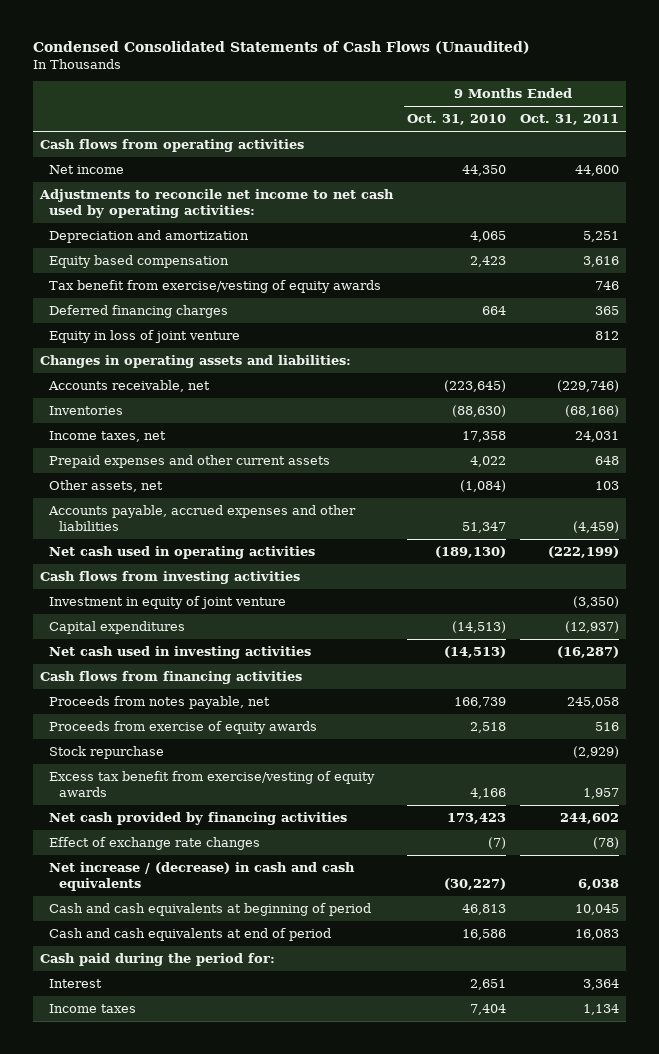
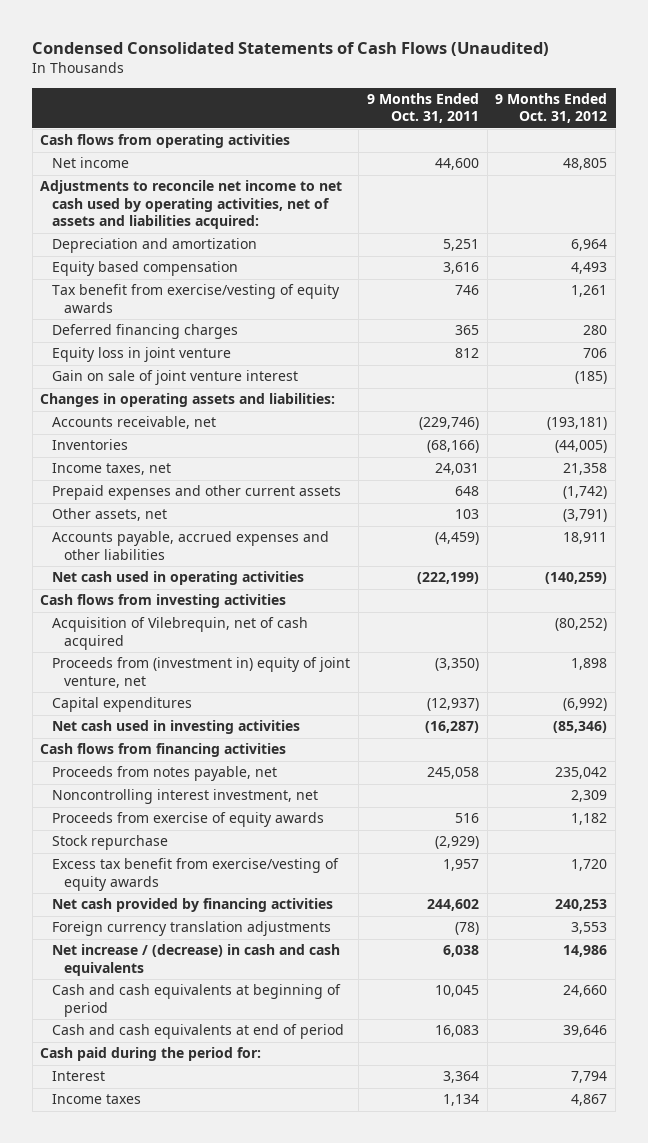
[407,114,507,126] Oct. 31, 2010 -> none
none -> [495,92,608,124] 9 Months Ended Oct. 31, 2012
[39,189,395,218] Adjustments to reconcile net income to net cash used by operating activities: -> [40,180,343,230] Adjustments to reconcile net income to net cash used by operating activities, net of assets and liabilities acquired:
[49,330,241,344] Equity in loss of joint venture -> [52,347,232,363] Equity loss in joint venture
none -> [52,370,299,386] Gain on sale of joint venture interest
none -> [52,617,309,650] Acquisition of Vilebrequin, net of cash acquired
[49,596,287,610] Investment in equity of joint venture -> [52,657,351,688] Proceeds from (investment in) equity of joint venture, net
none -> [52,789,319,805] Noncontrolling interest investment, net
[49,837,261,851] Effect of exchange rate changes -> none
none -> [52,921,332,937] Foreign currency translation adjustments

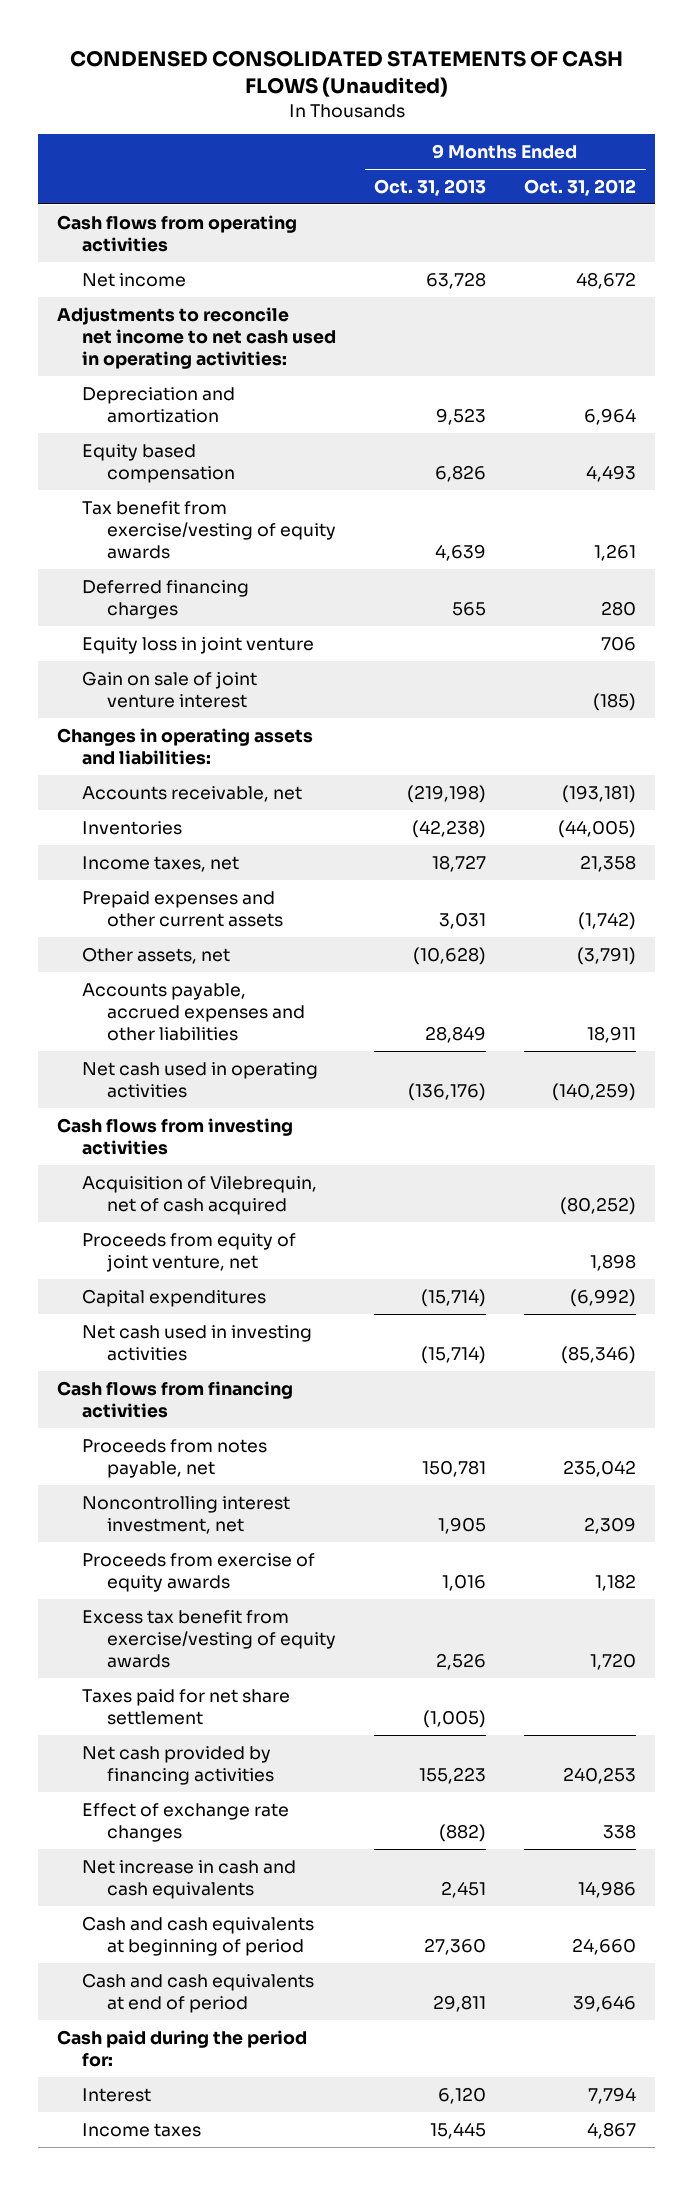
[32,42,550,57] Condensed Consolidated Statements of Cash Flows (Unaudited) -> [69,49,623,98] CONDENSED CONSOLIDATED STATEMENTS OF CASH FLOWS (Unaudited)
[366,92,479,124] 9 Months Ended Oct. 31, 2011 -> none
none -> [374,178,487,196] Oct. 31, 2013
[563,158,608,171] 48,805 -> [576,271,637,289] 48,672
[40,180,343,230] Adjustments to reconcile net income to net cash used by operating activities, net of assets and liabilities acquired: -> [57,306,337,369] Adjustments to reconcile net income to net cash used in operating activities:
[52,657,351,688] Proceeds from (investment in) equity of joint venture, net -> [82,1232,297,1272] Proceeds from equity of joint venture, net
[52,835,169,851] Stock repurchase -> none
none -> [82,1688,291,1725] Taxes paid for net share settlement
[52,921,332,937] Foreign currency translation adjustments -> none
none -> [82,1802,290,1842] Effect of exchange rate changes
[52,944,341,976] Net increase / (decrease) in cash and cash equivalents -> [82,1859,297,1899] Net increase in cash and cash equivalents

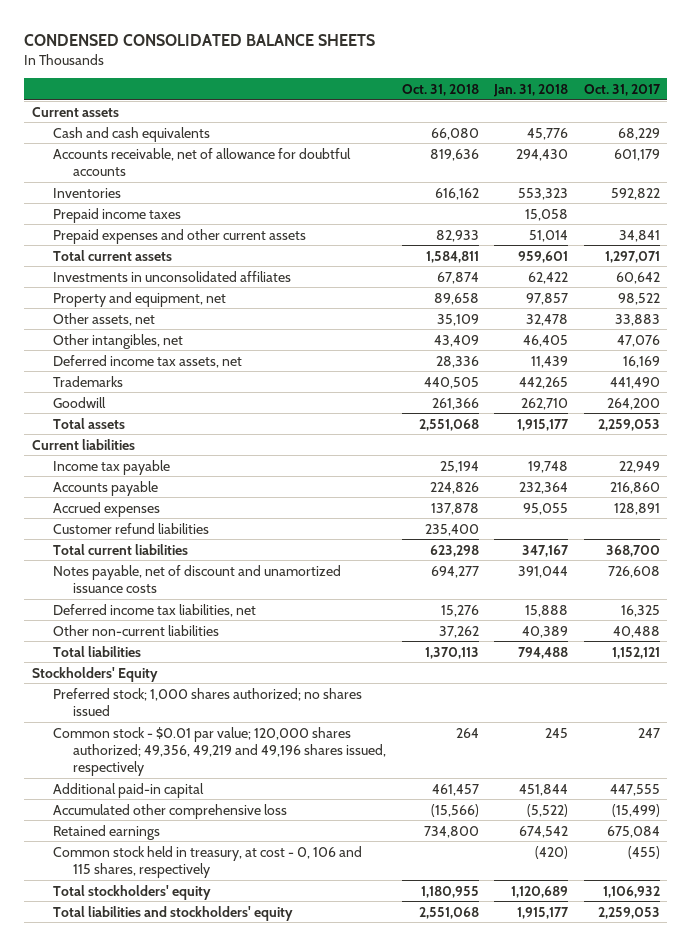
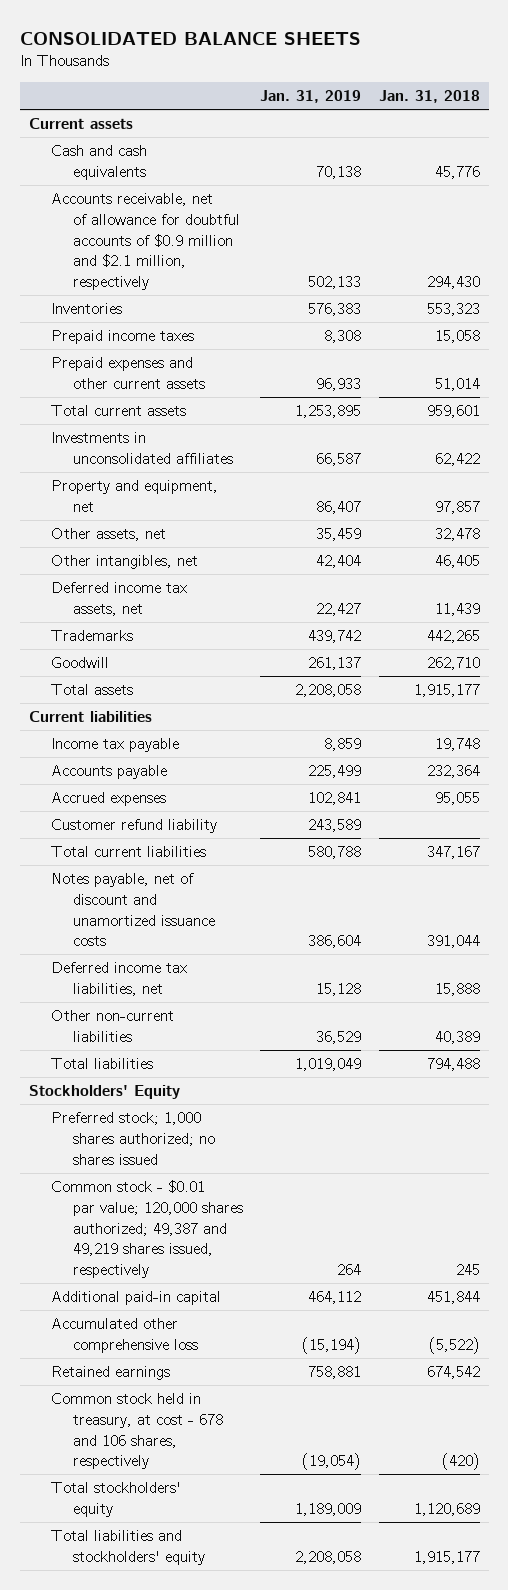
[24,33,376,46] CONDENSED CONSOLIDATED BALANCE SHEETS -> [19,31,361,45] CONSOLIDATED BALANCE SHEETS
[401,83,479,96] Oct. 31, 2018 -> none
[583,83,661,96] Oct. 31, 2017 -> none
none -> [260,90,362,104] Jan. 31, 2019
[52,147,351,176] Accounts receivable, net of allowance for doubtful accounts -> [50,193,240,290] Accounts receivable, net of allowance for doubtful accounts of $0.9 million and $2.1 million, respectively
[52,522,209,534] Customer refund liabilities -> [50,819,217,834] Customer refund liability
[52,726,387,776] Common stock - $0.01 par value; 120,000 shares authorized; 49,356, 49,219 and 49,196 shares issued, respectively -> [50,1180,243,1278] Common stock - $0.01 par value; 120,000 shares authorized; 49,387 and 49,219 shares issued, respectively
[52,845,362,878] Common stock held in treasury, at cost - 0, 106 and 115 shares, respectively -> [50,1393,223,1470] Common stock held in treasury, at cost - 678 and 106 shares, respectively

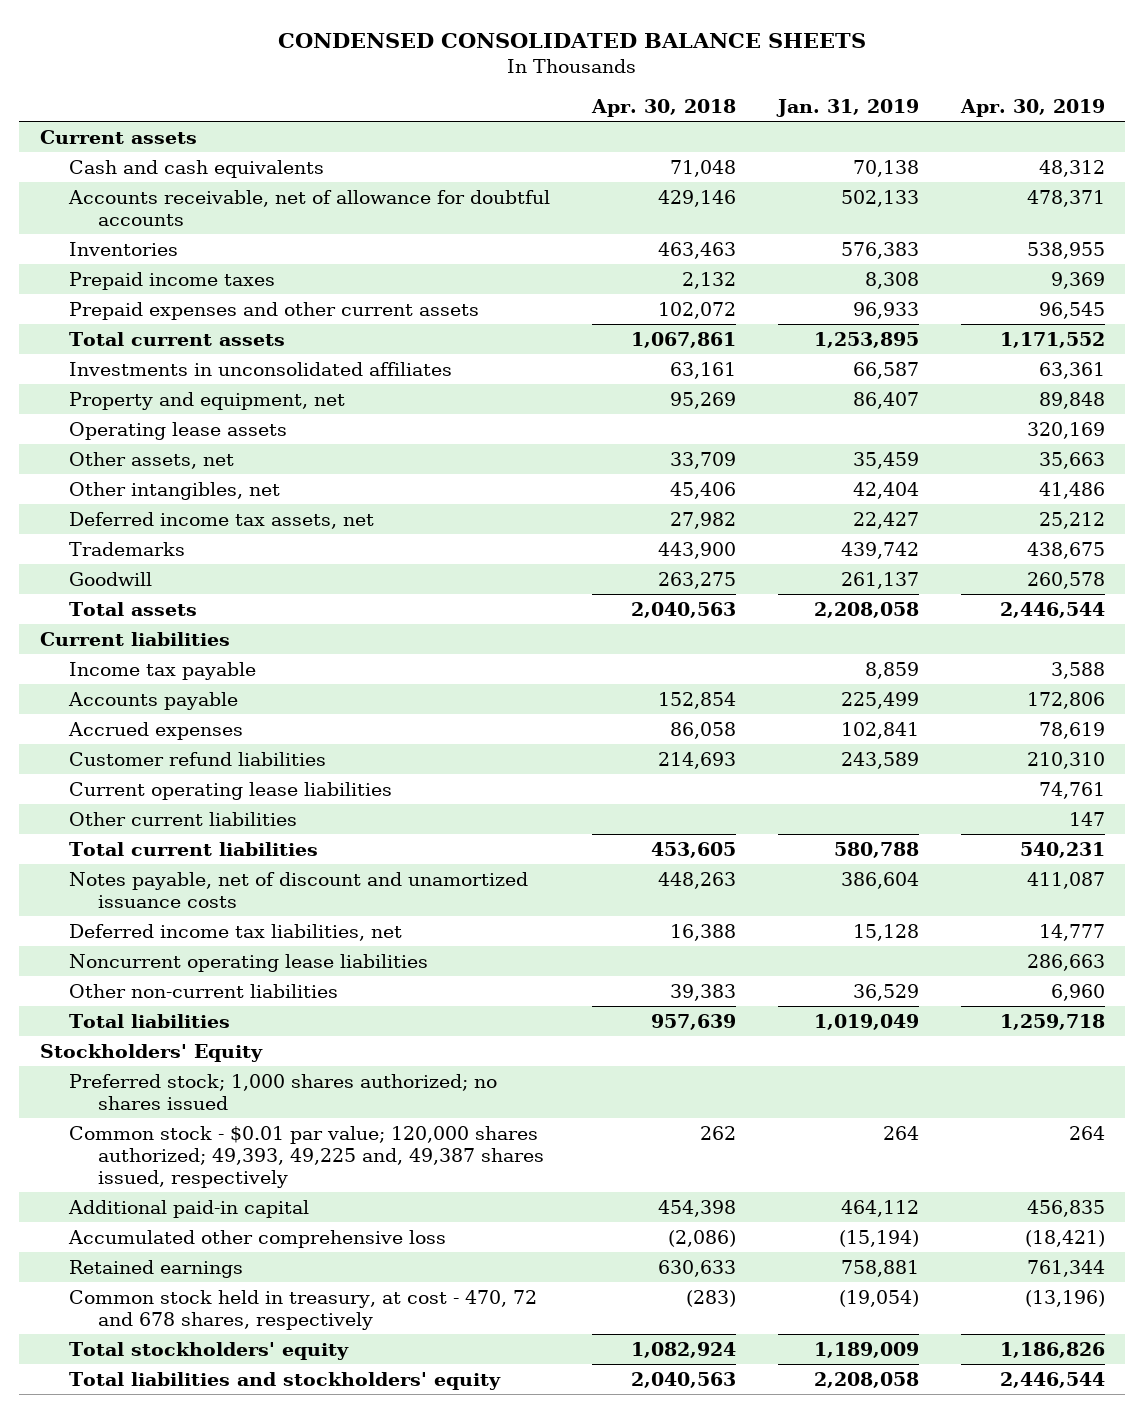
[19,31,361,45] CONSOLIDATED BALANCE SHEETS -> [278,33,867,49] CONDENSED CONSOLIDATED BALANCE SHEETS
[378,90,480,104] Jan. 31, 2018 -> none
none -> [591,99,737,118] Apr. 30, 2018
none -> [959,99,1105,118] Apr. 30, 2019
[50,193,240,290] Accounts receivable, net of allowance for doubtful accounts of $0.9 million and $2.1 million, respectively -> [68,189,551,226] Accounts receivable, net of allowance for doubtful accounts
none -> [69,421,288,440] Operating lease assets
[50,819,217,834] Customer refund liability -> [69,751,327,766] Customer refund liabilities
none -> [69,781,393,800] Current operating lease liabilities
none -> [69,811,298,826] Other current liabilities
none -> [69,953,429,972] Noncurrent operating lease liabilities
[50,1180,243,1278] Common stock - $0.01 par value; 120,000 shares authorized; 49,387 and 49,219 shares issued, respectively -> [69,1125,545,1188] Common stock - $0.01 par value; 120,000 shares authorized; 49,393, 49,225 and, 49,387 shares issued, respectively
[50,1393,223,1470] Common stock held in treasury, at cost - 678 and 106 shares, respectively -> [69,1289,538,1330] Common stock held in treasury, at cost - 470, 72 and 678 shares, respectively

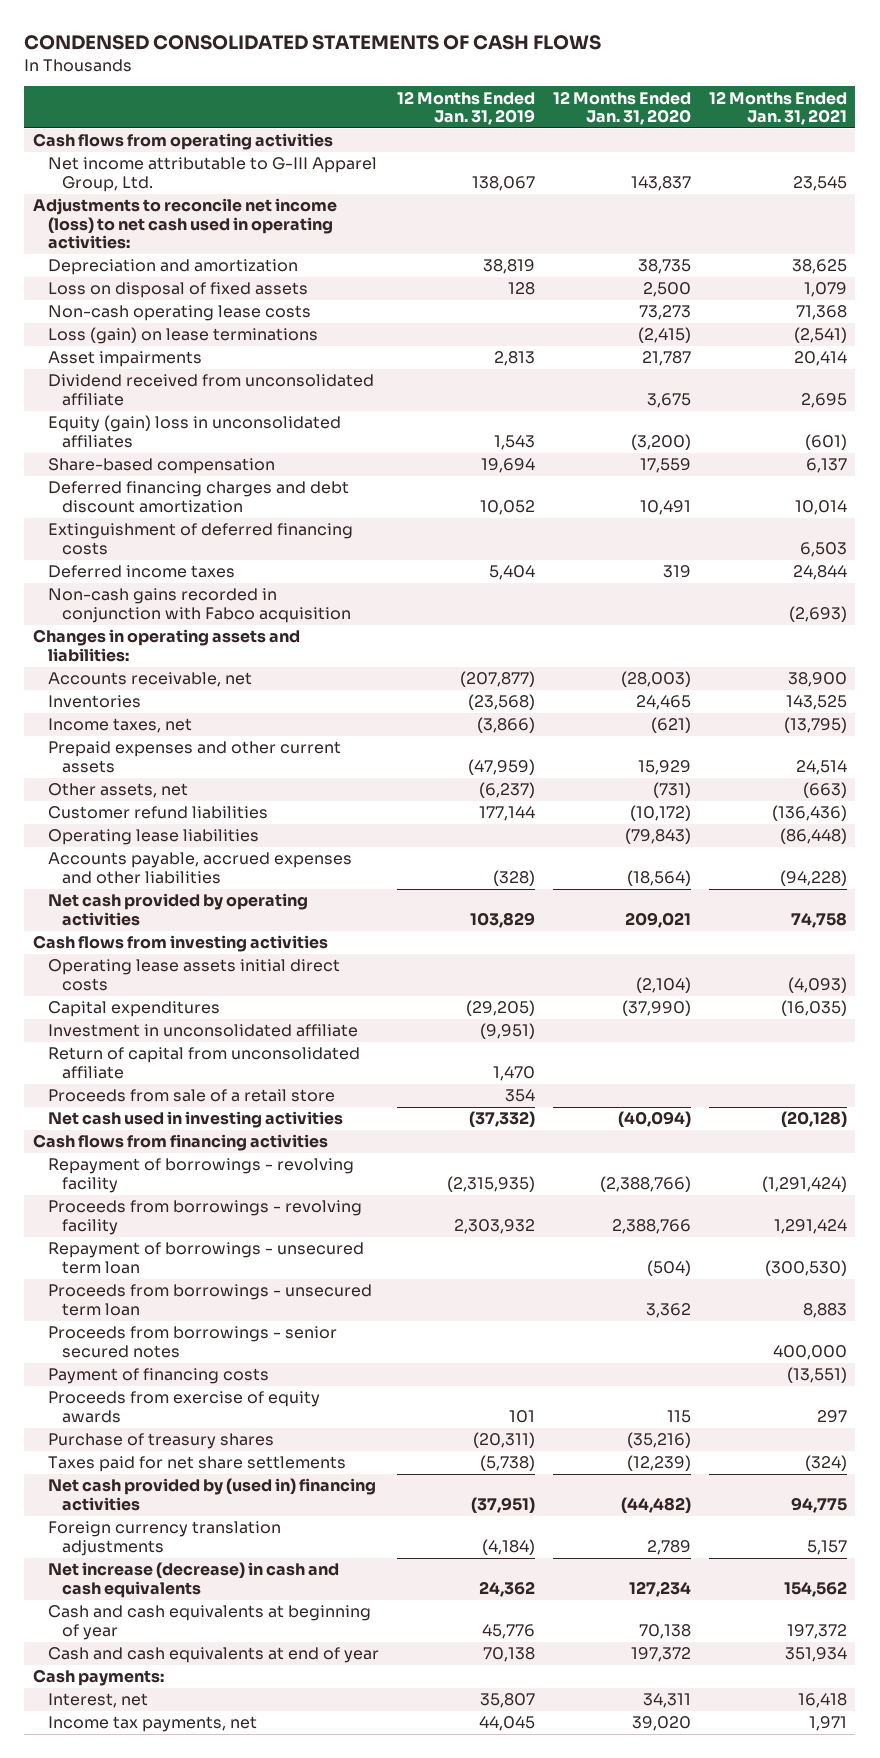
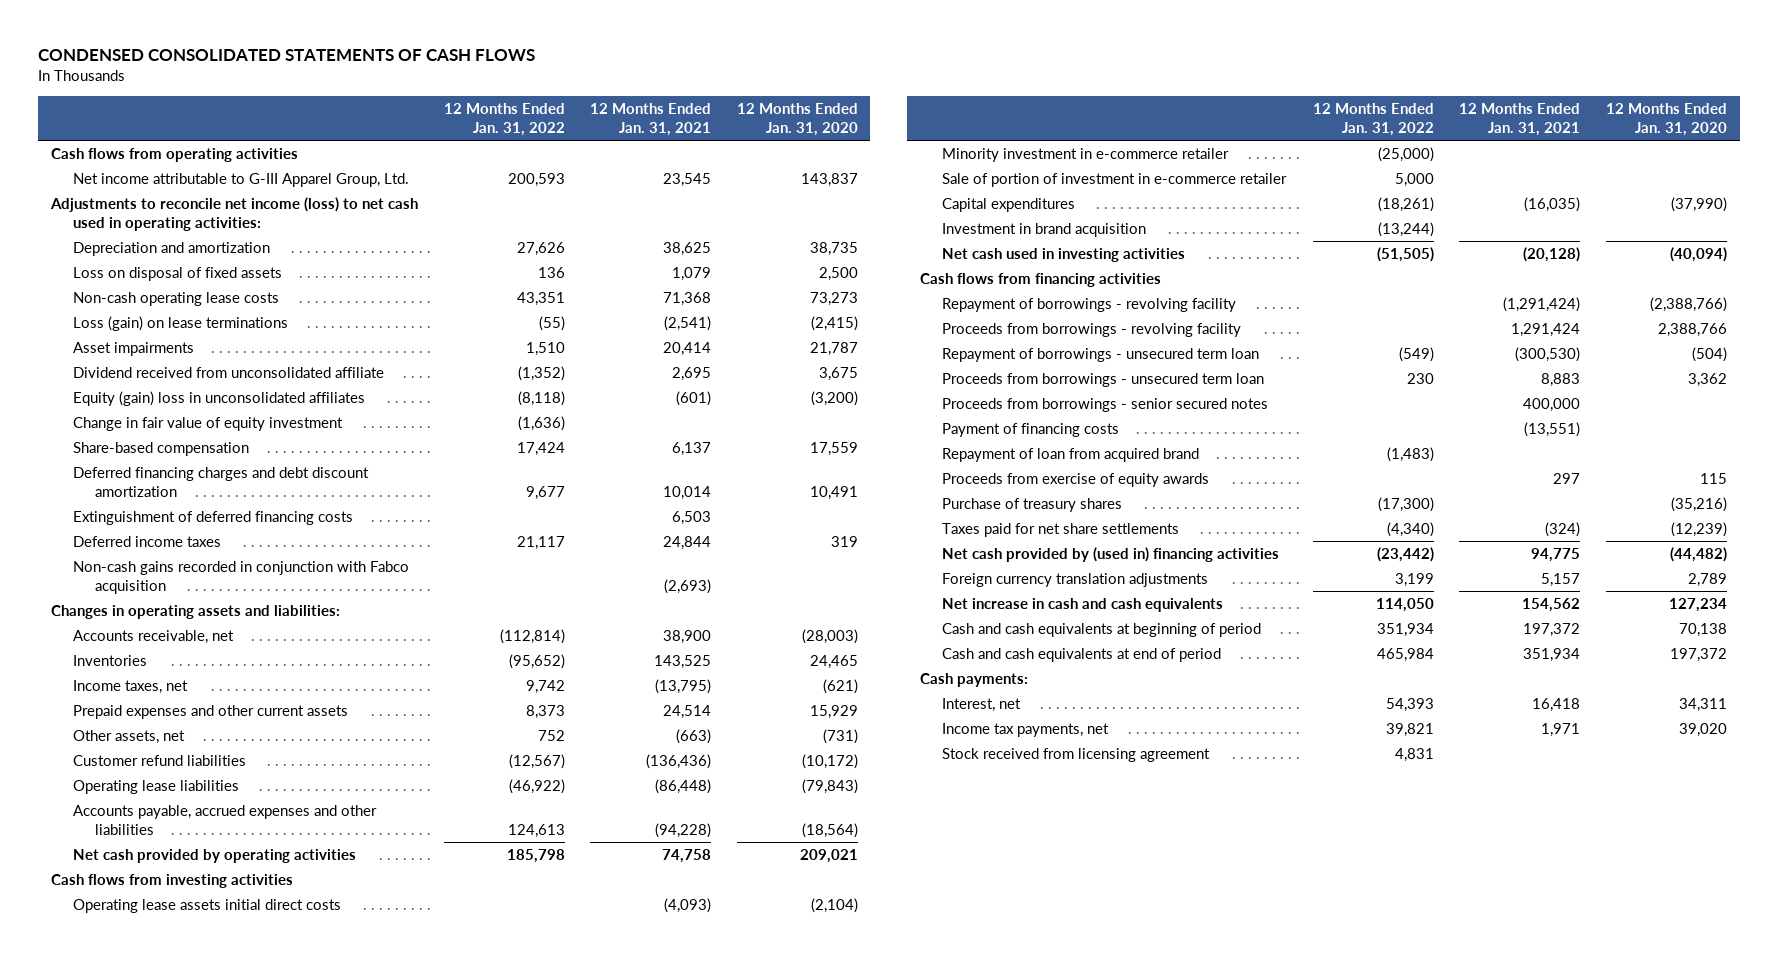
[396,90,535,126] 12 Months Ended Jan. 31, 2019 -> none
none -> [443,103,565,137] 12 Months Ended Jan. 31, 2022
none -> [72,417,343,432] Change in fair value of equity investment
none -> [942,148,1230,163] Minority investment in e-commerce retailer
none -> [942,173,1288,188] Sale of portion of investment in e-commerce retailer
[47,1024,358,1038] Investment in unconsolidated affiliate -> none
[47,1047,360,1079] Return of capital from unconsolidated affiliate -> none
[47,1089,335,1103] Proceeds from sale of a retail store -> none
none -> [942,223,1147,238] Investment in brand acquisition
none -> [942,448,1200,463] Repayment of loan from acquired brand
[47,1562,339,1598] Net increase (decrease) in cash and cash equivalents -> [942,598,1224,613] Net increase in cash and cash equivalents
[47,1605,371,1640] Cash and cash equivalents at beginning of year -> [942,623,1262,638] Cash and cash equivalents at beginning of period
[47,1647,379,1664] Cash and cash equivalents at end of year -> [942,648,1222,663] Cash and cash equivalents at end of period
none -> [942,748,1211,763] Stock received from licensing agreement

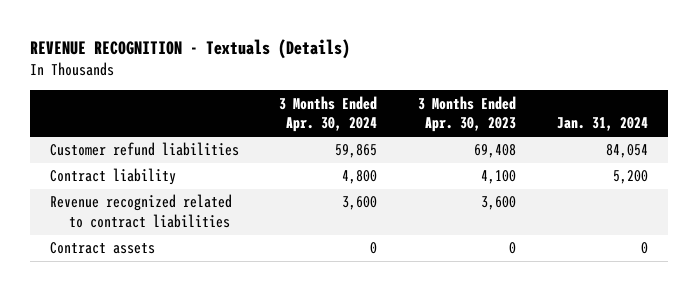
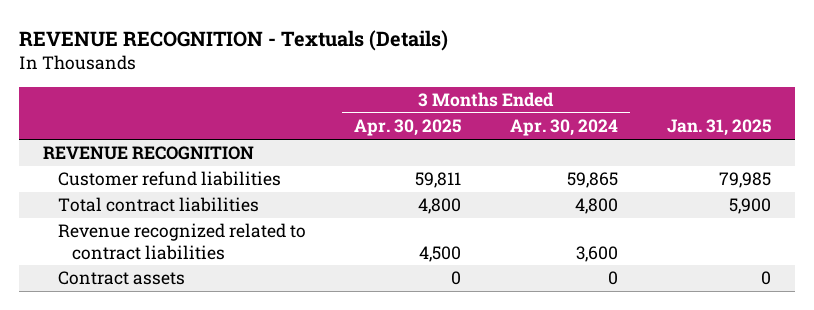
[418,95,517,133] 3 Months Ended Apr. 30, 2023 -> none
[556,117,648,132] Jan. 31, 2024 -> none
none -> [354,119,462,137] Apr. 30, 2025
none -> [666,119,771,137] Jan. 31, 2025
none -> [43,146,255,161] REVENUE RECOGNITION
[49,168,176,186] Contract liability -> [57,197,259,213] Total contract liabilities

